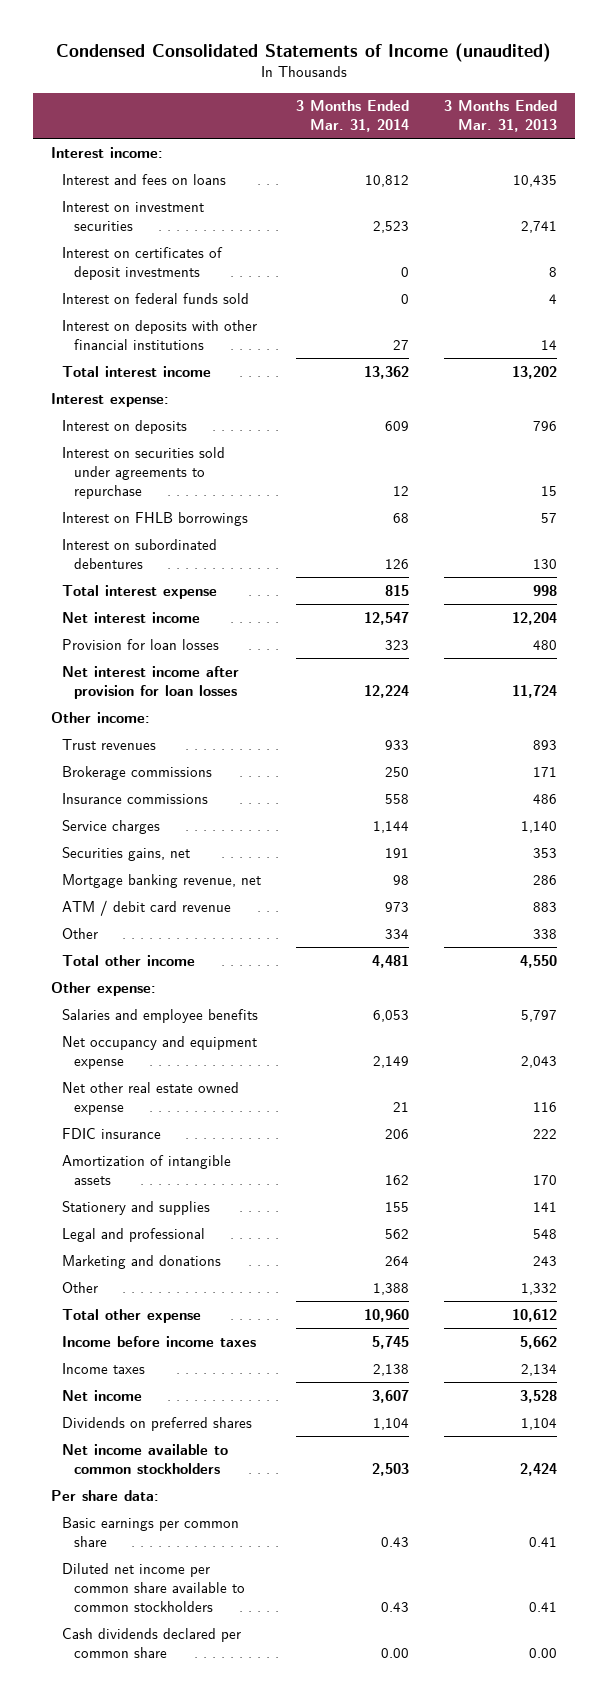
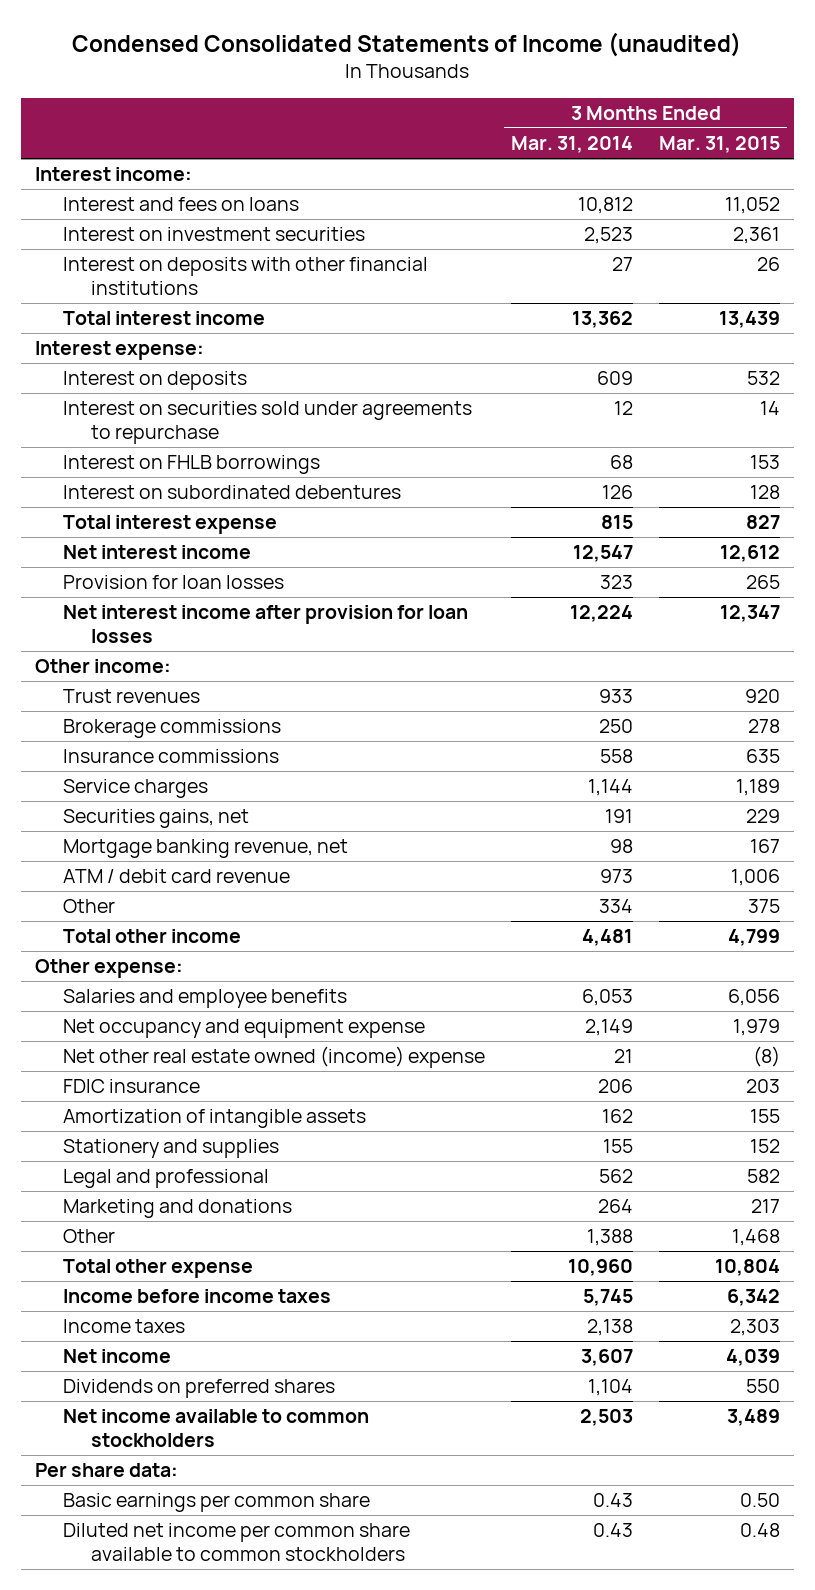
[444,100,558,133] 3 Months Ended Mar. 31, 2013 -> none
none -> [659,136,781,154] Mar. 31, 2015
[62,246,224,280] Interest on certificates of deposit investments -> none
[62,292,250,304] Interest on federal funds sold -> none
[62,1081,240,1115] Net other real estate owned expense -> [62,1046,485,1069] Net other real estate owned (income) expense
[62,1627,242,1658] Cash dividends declared per common share -> none

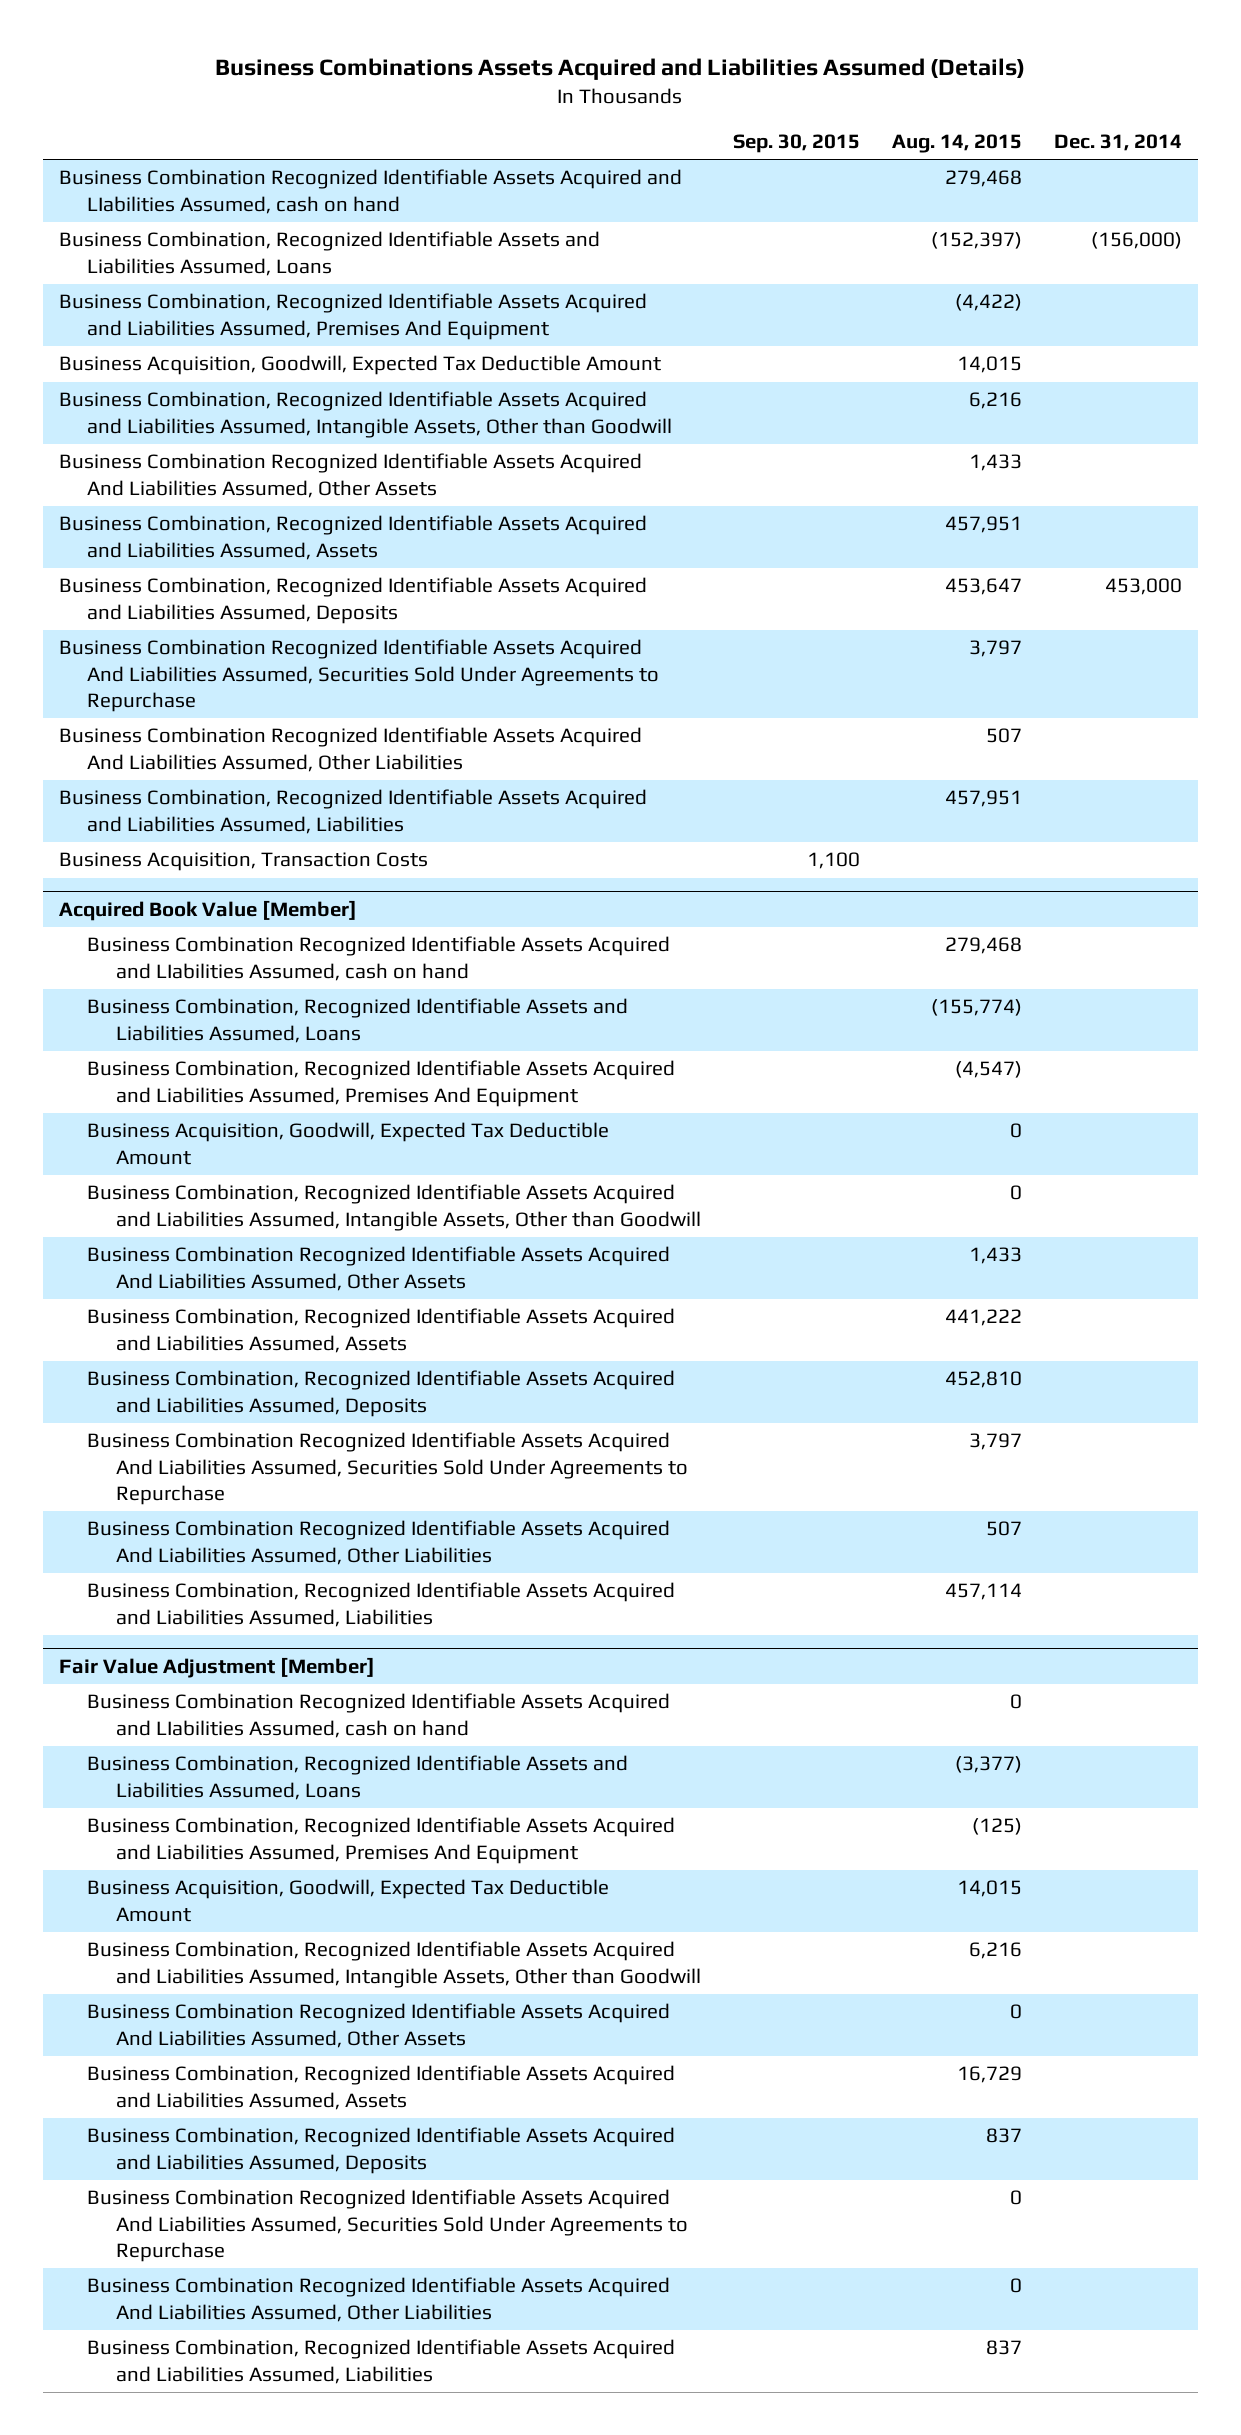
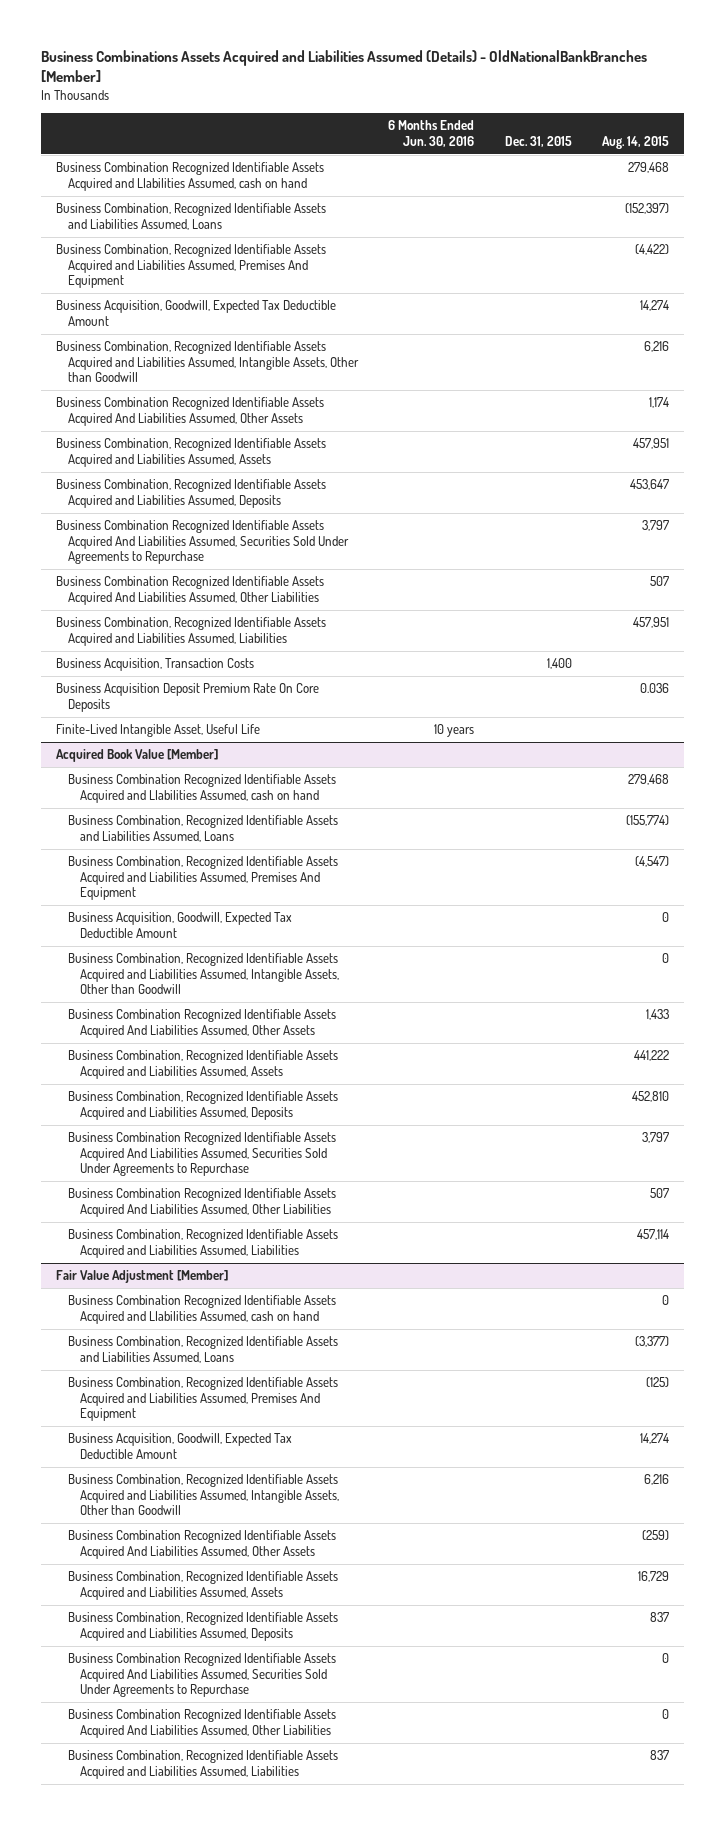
[215,58,1026,81] Business Combinations Assets Acquired and Liabilities Assumed (Details) -> [41,49,648,83] Business Combinations Assets Acquired and Liabilities Assumed (Details) - OldNationalBankBranches [Member]
[732,133,860,153] Sep. 30, 2015 -> none
[1053,133,1182,151] Dec. 31, 2014 -> none
none -> [388,120,475,147] 6 Months Ended Jun. 30, 2016
none -> [504,135,572,147] Dec. 31, 2015
[956,356,1022,374] 14,015 -> [639,300,669,312] 14,274
[968,454,1022,472] 1,433 -> [648,397,669,409] 1,174
none -> [56,683,320,712] Business Acquisition Deposit Premium Rate On Core Deposits
none -> [56,724,261,738] Finite-Lived Intangible Asset, Useful Life
[956,1880,1022,1898] 14,015 -> [639,1433,669,1445] 14,274
[1009,2004,1022,2020] 0 -> [641,1530,669,1541] (259)

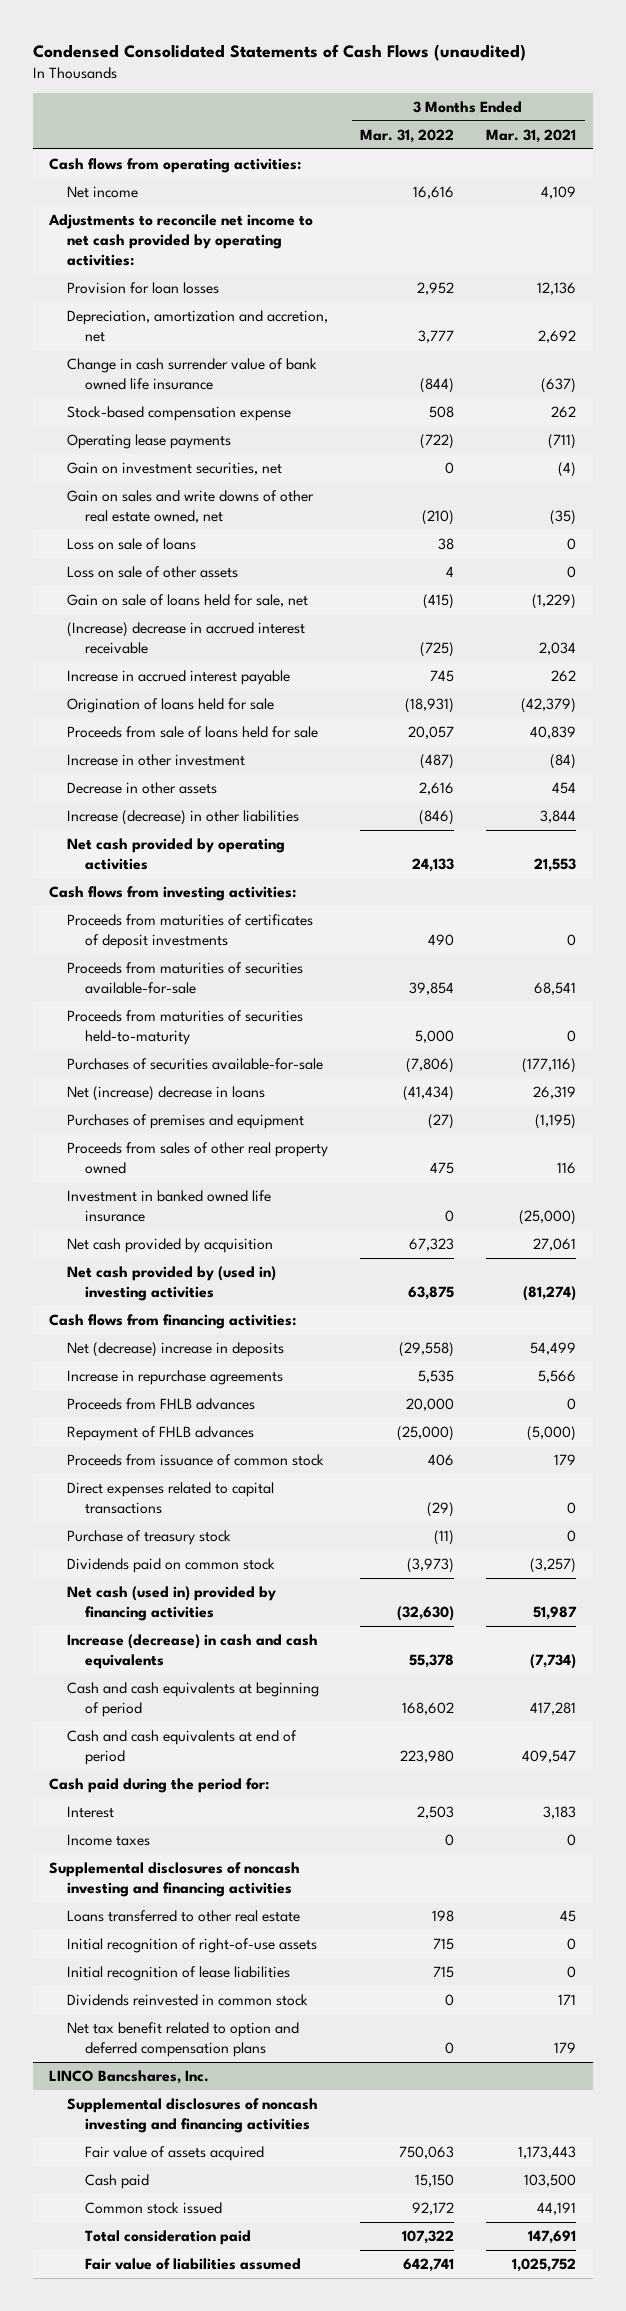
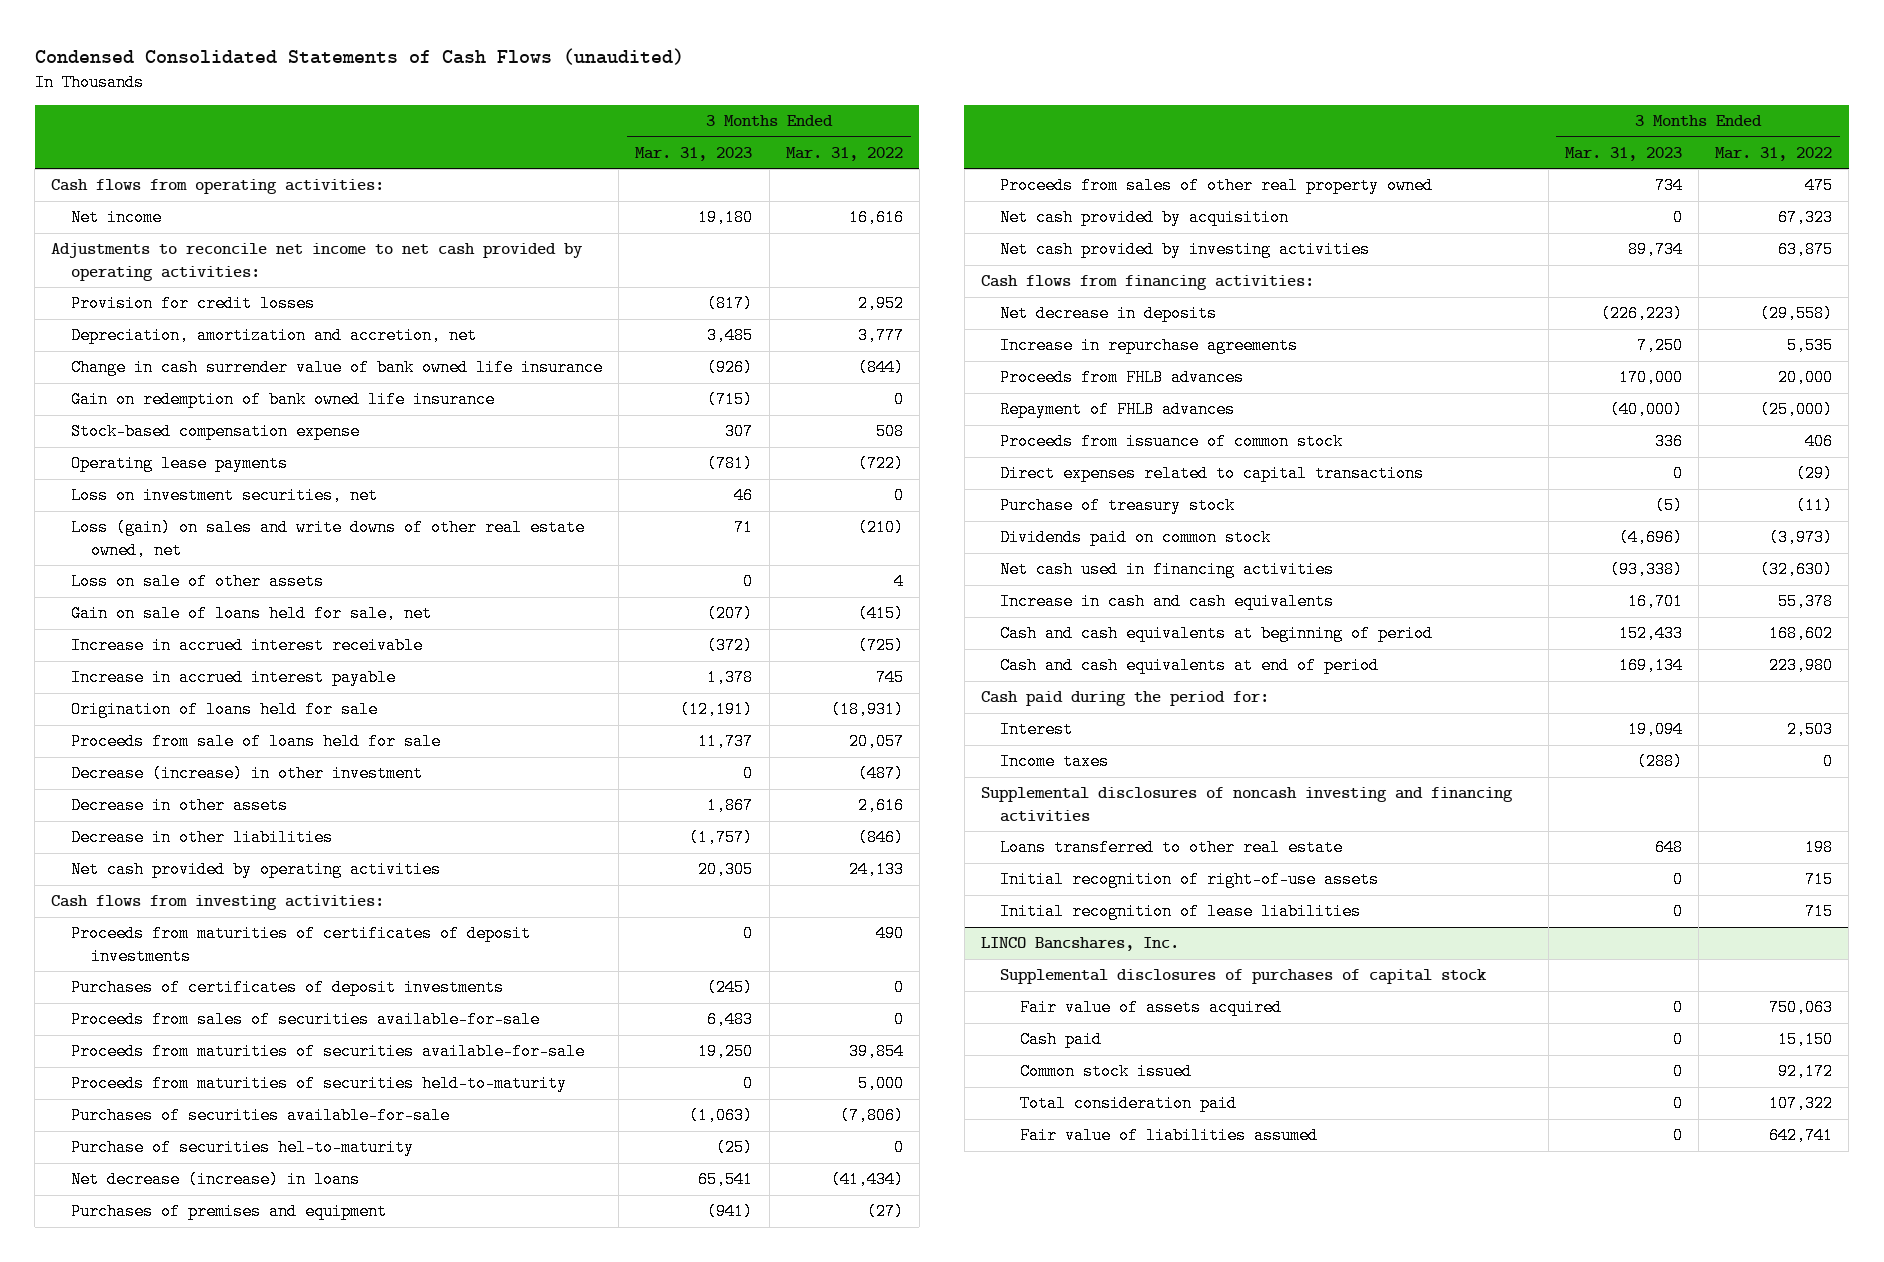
[486,128,577,143] Mar. 31, 2021 -> none
none -> [635,146,753,161] Mar. 31, 2023
[67,282,220,295] Provision for loan losses -> [71,295,316,313] Provision for credit losses
none -> [71,391,496,409] Gain on redemption of bank owned life insurance
[67,538,197,551] Loss on sale of loans -> none
[67,462,283,476] Gain on investment securities, net -> [71,487,379,505] Loss on investment securities, net
[67,490,315,523] Gain on sales and write downs of other real estate owned, net -> [71,519,586,559] Loss (gain) on sales and write downs of other real estate owned, net
[67,622,306,654] (Increase) decrease in accrued interest receivable -> [71,637,424,655] Increase in accrued interest receivable
[67,754,246,767] Increase in other investment -> [71,765,424,783] Decrease (increase) in other investment
[67,810,300,826] Increase (decrease) in other liabilities -> [71,829,334,847] Decrease in other liabilities
none -> [71,979,505,997] Purchases of certificates of deposit investments
none -> [71,1011,541,1029] Proceeds from sales of securities available-for-sale
none -> [71,1139,415,1157] Purchase of securities hel-to-maturity
[67,1086,266,1102] Net (increase) decrease in loans -> [71,1171,361,1189] Net decrease (increase) in loans
[67,1190,272,1222] Investment in banked owned life insurance -> none
[67,1266,277,1301] Net cash provided by (used in) investing activities -> [1000,241,1371,259] Net cash provided by investing activities
[67,1342,285,1358] Net (decrease) increase in deposits -> [1000,305,1218,323] Net decrease in deposits
[67,1586,277,1621] Net cash (used in) provided by financing activities -> [1000,561,1335,579] Net cash used in financing activities
[67,1634,319,1669] Increase (decrease) in cash and cash equivalents -> [1000,593,1335,611] Increase in cash and cash equivalents
[67,1994,309,2007] Dividends reinvested in common stock -> none
[67,2022,300,2057] Net tax benefit related to option and deferred compensation plans -> none
[67,2098,319,2133] Supplemental disclosures of noncash investing and financing activities -> none
none -> [1000,969,1488,985] Supplemental disclosures of purchases of capital stock

